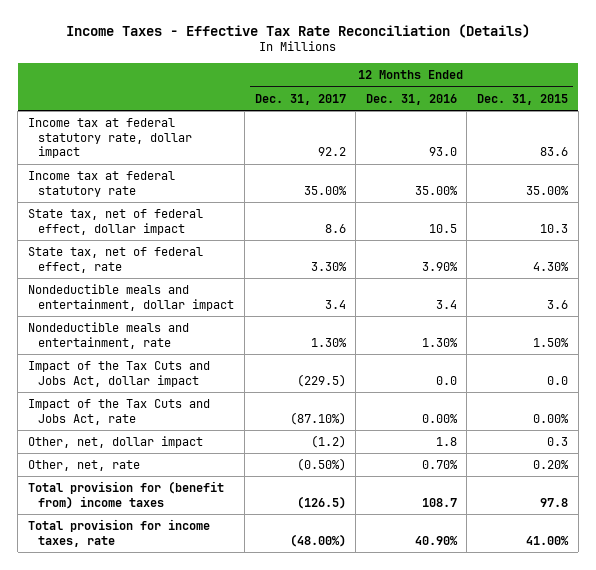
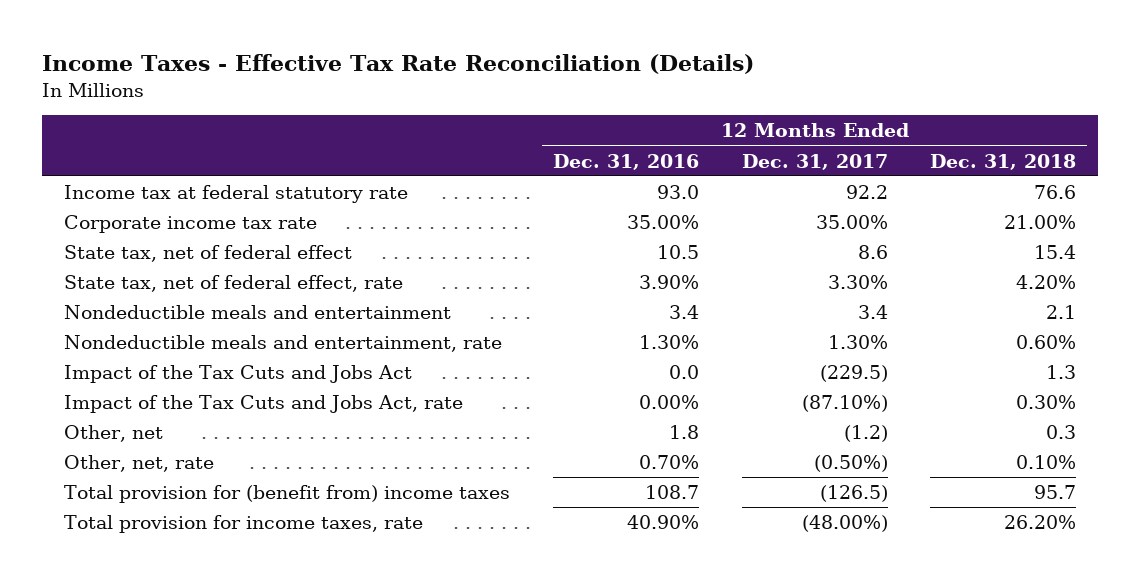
[476,93,568,105] Dec. 31, 2015 -> none
none -> [930,153,1077,170] Dec. 31, 2018
[27,117,193,159] Income tax at federal statutory rate, dollar impact -> [63,184,408,203] Income tax at federal statutory rate
[27,170,175,197] Income tax at federal statutory rate -> [63,214,317,233] Corporate income tax rate
[27,208,203,235] State tax, net of federal effect, dollar impact -> [63,244,352,262] State tax, net of federal effect
[27,283,235,311] Nondeductible meals and entertainment, dollar impact -> [63,304,451,319] Nondeductible meals and entertainment
[27,360,210,387] Impact of the Tax Cuts and Jobs Act, dollar impact -> [63,364,412,383] Impact of the Tax Cuts and Jobs Act
[27,435,203,448] Other, net, dollar impact -> [63,424,163,442] Other, net

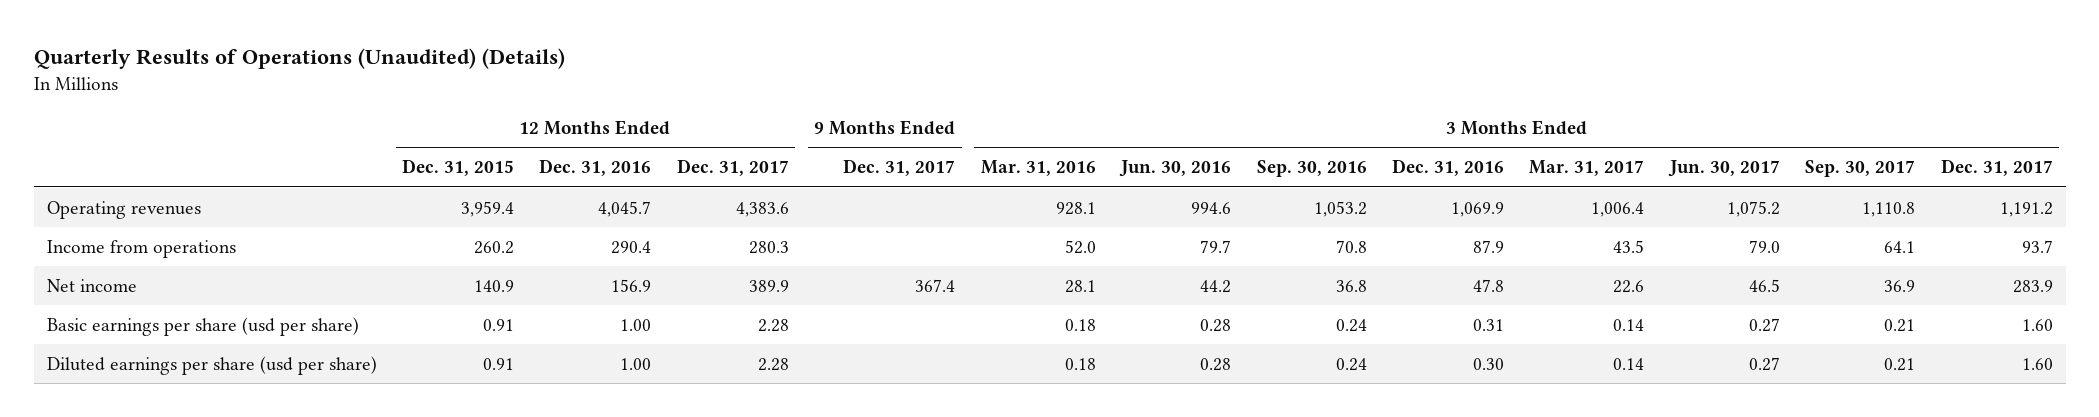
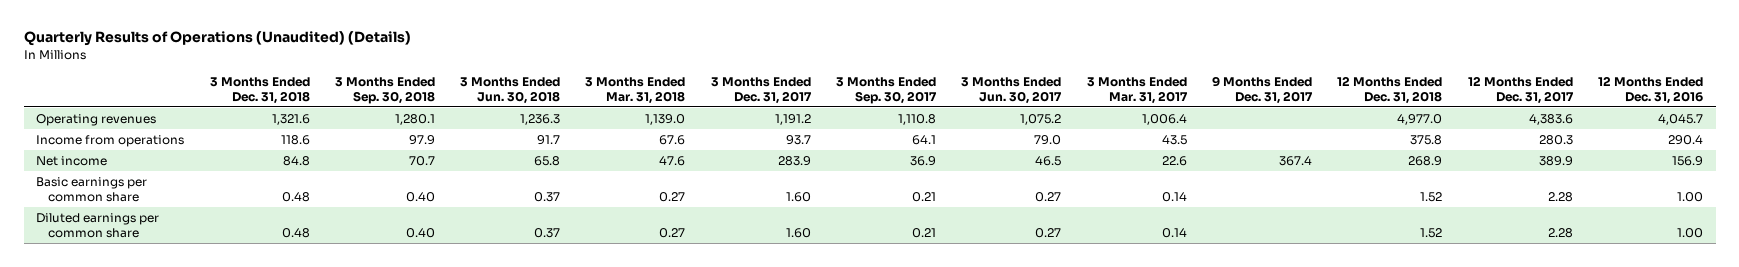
[402,159,515,177] Dec. 31, 2015 -> none
[980,160,1096,177] Mar. 31, 2016 -> none
[1119,160,1232,178] Jun. 30, 2016 -> none
[1256,160,1367,178] Sep. 30, 2016 -> none
[1392,159,1505,177] Dec. 31, 2016 -> none
none -> [209,76,310,104] 3 Months Ended Dec. 31, 2018
none -> [334,76,435,104] 3 Months Ended Sep. 30, 2018
none -> [460,76,561,104] 3 Months Ended Jun. 30, 2018
none -> [585,76,686,104] 3 Months Ended Mar. 31, 2018
none -> [1337,75,1443,104] 12 Months Ended Dec. 31, 2018
[46,316,359,336] Basic earnings per share (usd per share) -> [36,177,148,202] Basic earnings per common share
[46,355,377,375] Diluted earnings per share (usd per share) -> [36,213,160,238] Diluted earnings per common share

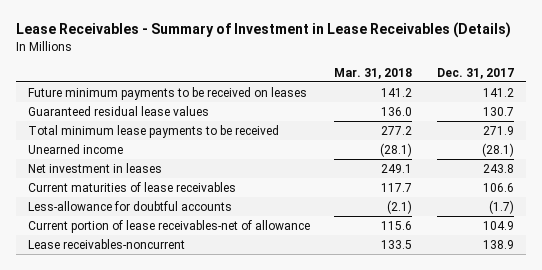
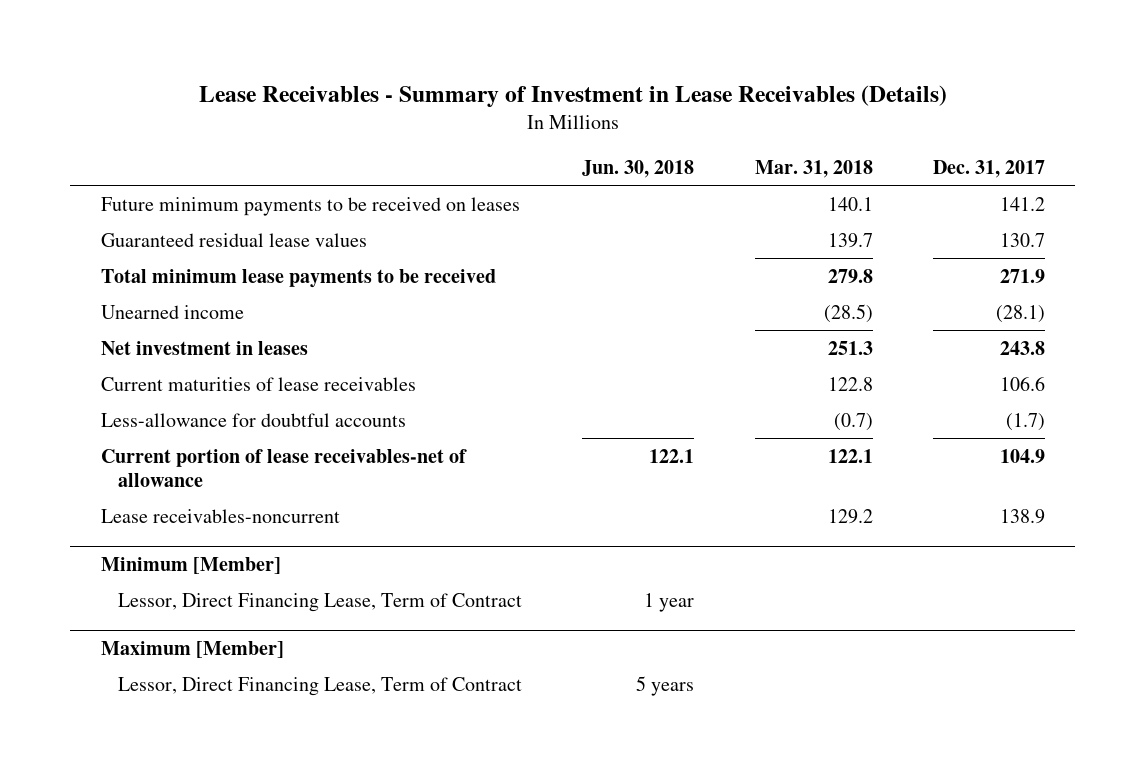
none -> [582,160,695,179] Jun. 30, 2018
[381,87,413,97] 141.2 -> [827,196,873,211] 140.1
[381,106,413,116] 136.0 -> [827,232,873,248] 139.7
[381,125,413,135] 277.2 -> [827,268,873,283] 279.8
[380,142,413,157] (28.1) -> [823,303,873,323] (28.5)
[381,163,413,173] 249.1 -> [827,340,873,355] 251.3
[381,182,413,192] 117.7 -> [827,376,873,391] 122.8
[387,199,413,214] (2.1) -> [833,412,873,431] (0.7)
[381,220,413,230] 115.6 -> [827,448,873,463] 122.1
[381,239,413,249] 133.5 -> [827,508,873,524] 129.2
none -> [100,556,281,574] Minimum [Member]
none -> [117,592,522,612] Lessor, Direct Financing Lease, Term of Contract
none -> [100,640,284,658] Maximum [Member]
none -> [117,676,522,696] Lessor, Direct Financing Lease, Term of Contract

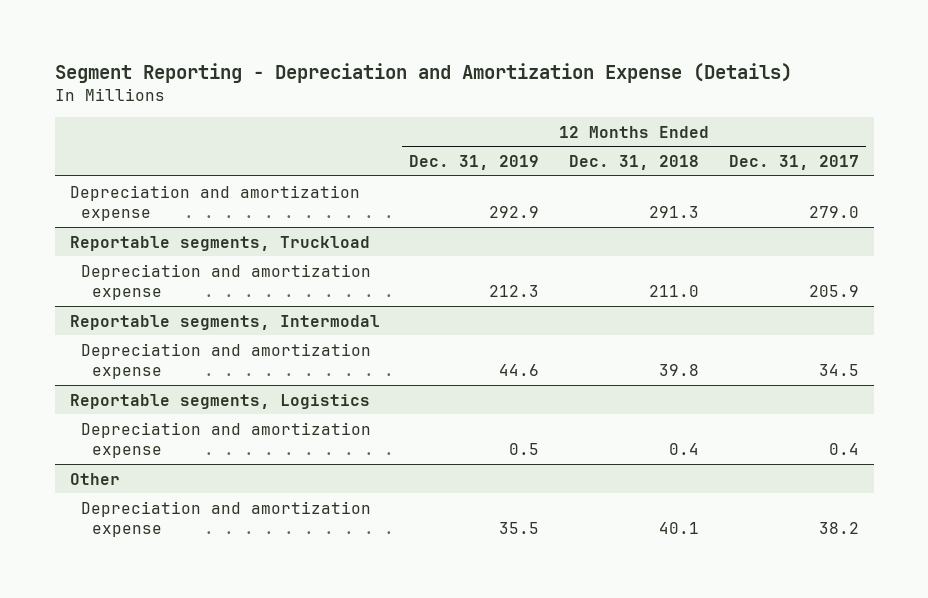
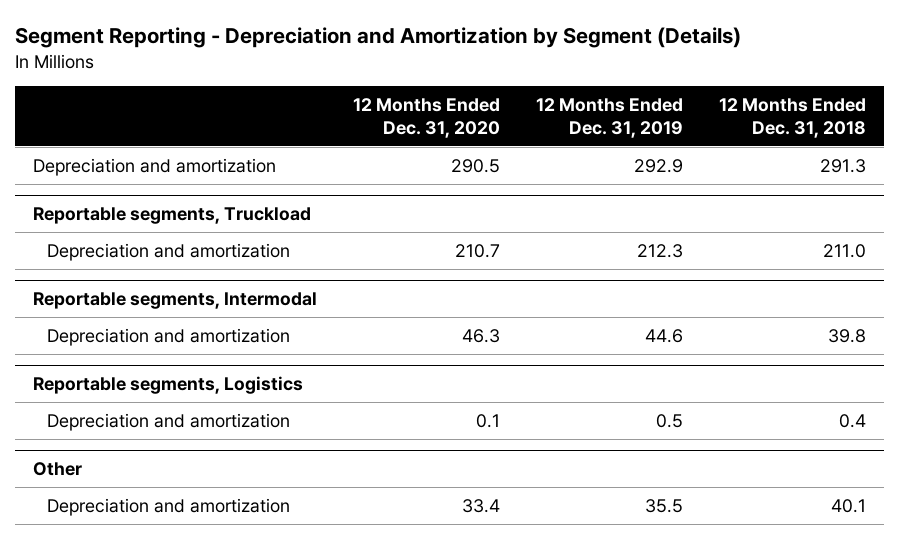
[54,63,792,84] Segment Reporting - Depreciation and Amortization Expense (Details) -> [14,27,741,49] Segment Reporting - Depreciation and Amortization by Segment (Details)
[728,154,859,170] Dec. 31, 2017 -> none
none -> [352,97,500,139] 12 Months Ended Dec. 31, 2020
[69,184,360,222] Depreciation and amortization expense -> [32,157,276,176] Depreciation and amortization
[80,263,371,301] Depreciation and amortization expense -> [47,242,291,261] Depreciation and amortization
[80,342,371,380] Depreciation and amortization expense -> [47,327,291,346] Depreciation and amortization
[80,421,371,459] Depreciation and amortization expense -> [47,412,291,431] Depreciation and amortization
[80,500,371,538] Depreciation and amortization expense -> [47,497,291,516] Depreciation and amortization

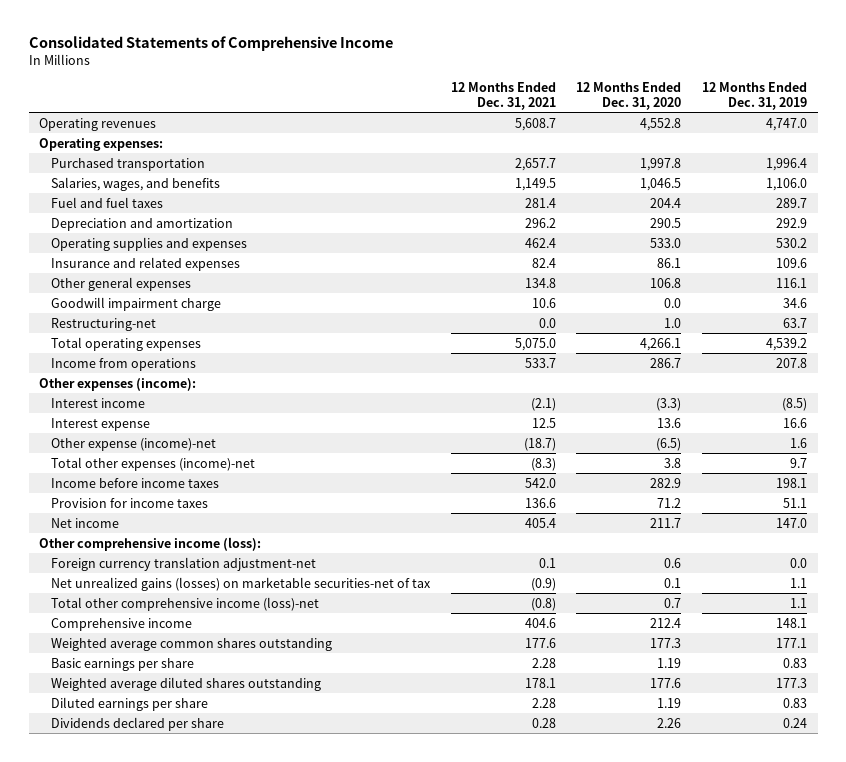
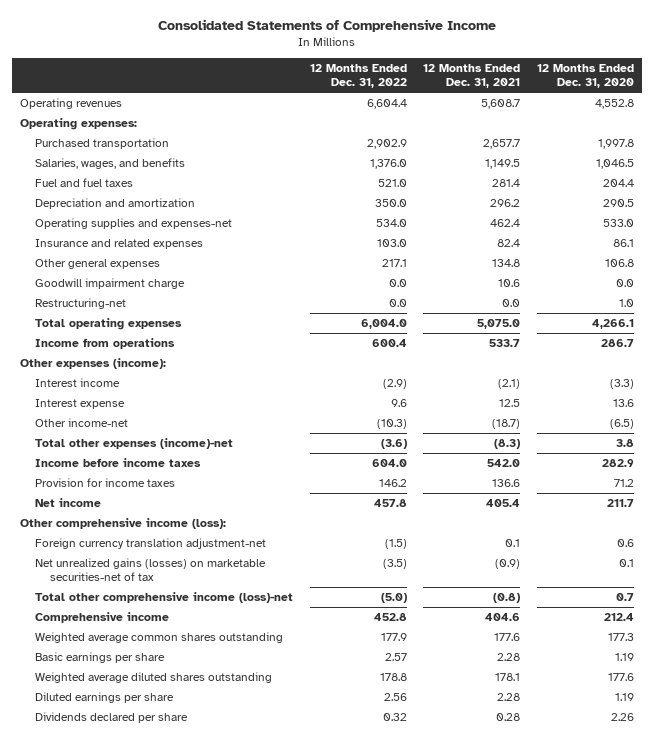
[702,82,808,110] 12 Months Ended Dec. 31, 2019 -> none
none -> [309,64,407,89] 12 Months Ended Dec. 31, 2022
[51,236,248,251] Operating supplies and expenses -> [35,218,233,230] Operating supplies and expenses-net
[51,437,217,451] Other expense (income)-net -> [35,418,129,428] Other income-net

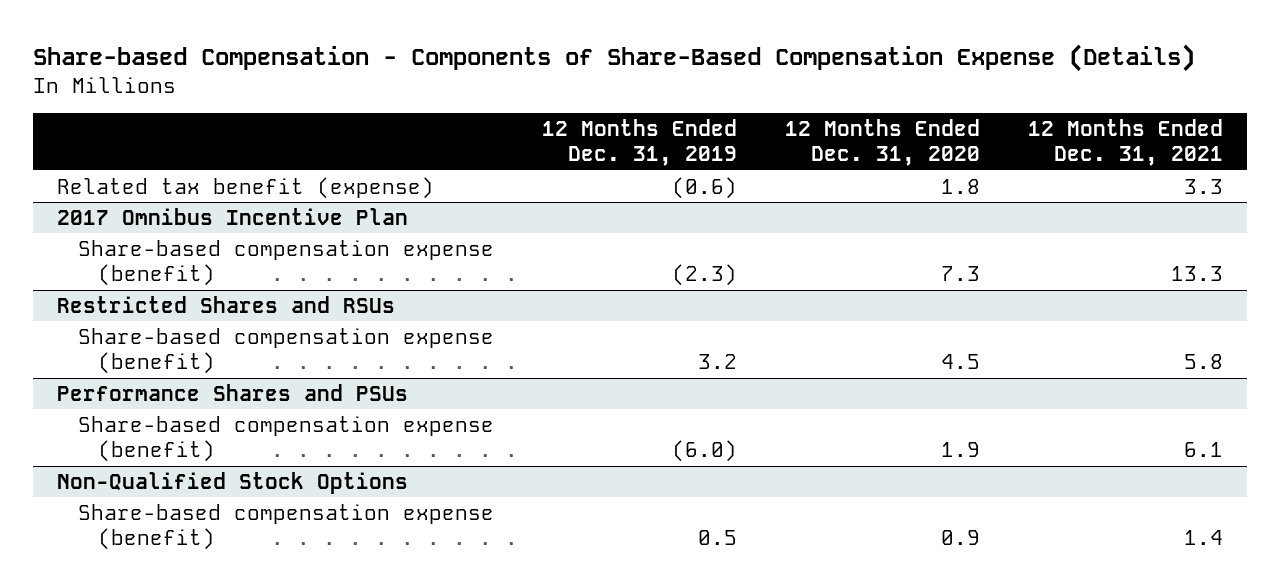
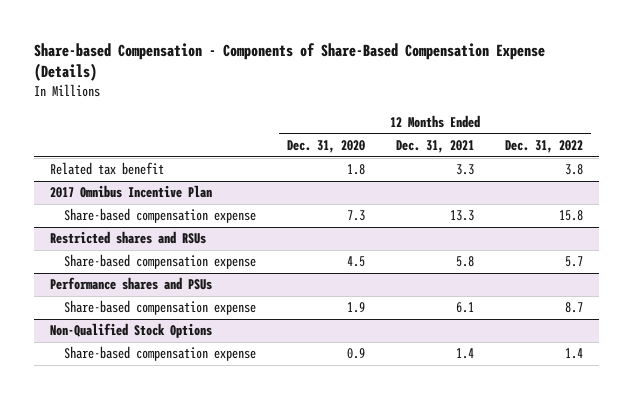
[541,118,737,167] 12 Months Ended Dec. 31, 2019 -> none
none -> [504,139,583,153] Dec. 31, 2022
[57,176,435,199] Related tax benefit (expense) -> [49,162,164,176] Related tax benefit
[77,239,494,287] Share-based compensation expense (benefit) -> [63,208,256,224] Share-based compensation expense
[57,295,396,313] Restricted Shares and RSUs -> [49,231,206,245] Restricted shares and RSUs
[77,327,494,375] Share-based compensation expense (benefit) -> [63,254,256,270] Share-based compensation expense
[57,383,409,401] Performance Shares and PSUs -> [49,277,212,291] Performance shares and PSUs
[77,415,494,463] Share-based compensation expense (benefit) -> [63,300,256,316] Share-based compensation expense
[77,503,494,551] Share-based compensation expense (benefit) -> [63,346,256,362] Share-based compensation expense

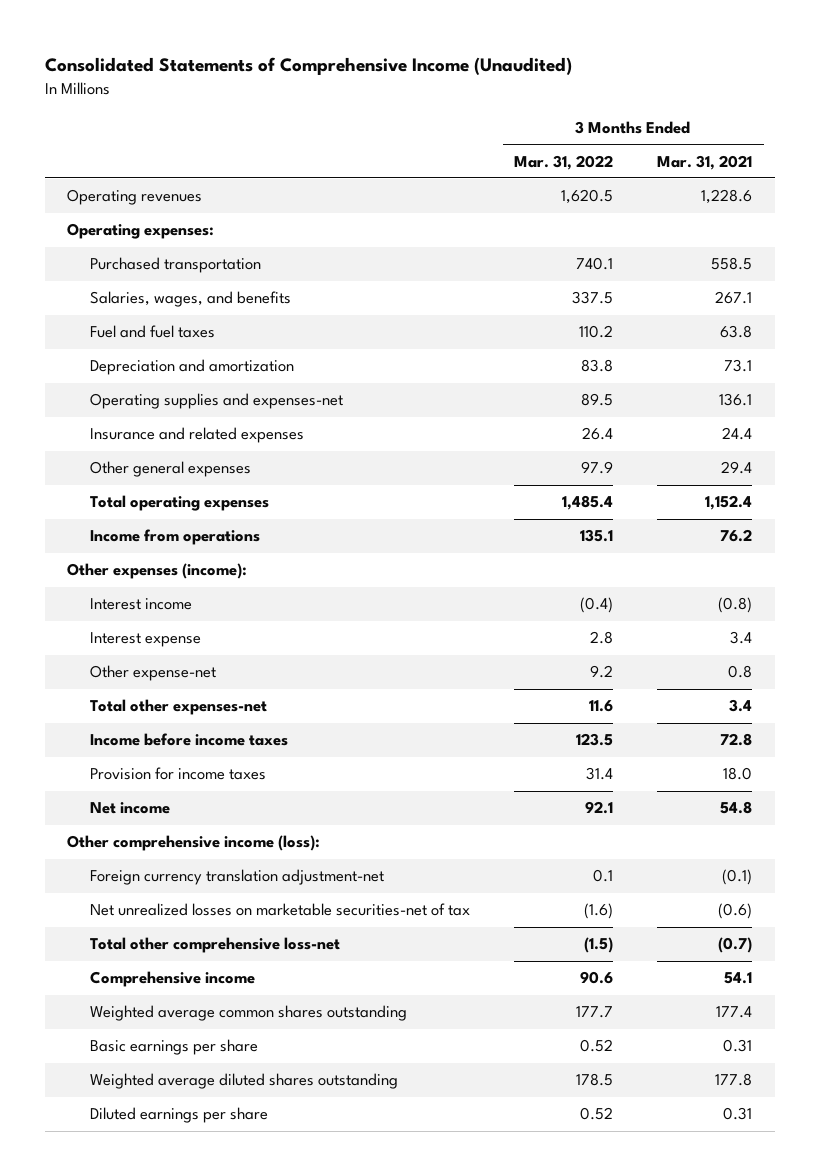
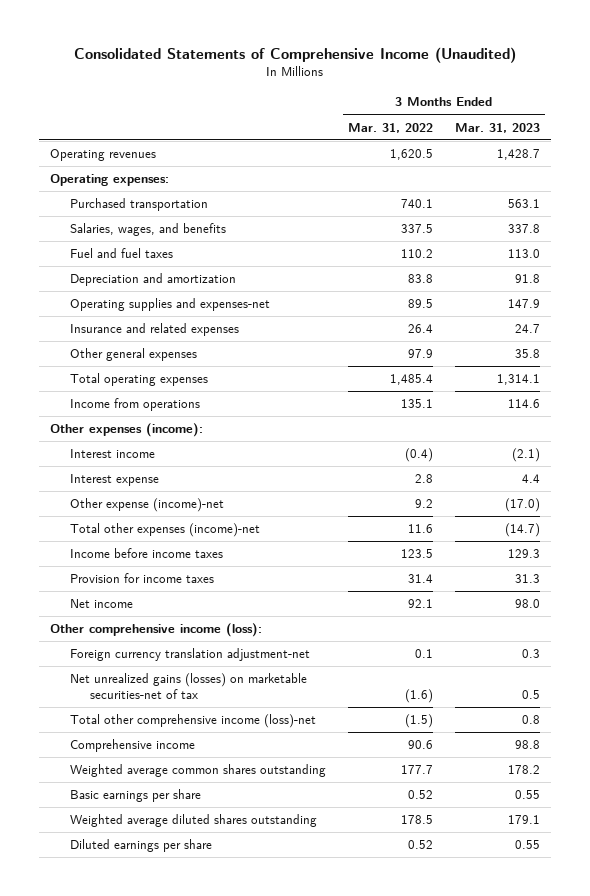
[657,154,753,170] Mar. 31, 2021 -> none
none -> [454,122,540,133] Mar. 31, 2023
[89,665,216,682] Other expense-net -> [70,498,225,513] Other expense (income)-net
[89,699,267,716] Total other expenses-net -> [70,523,261,538] Total other expenses (income)-net
[89,903,470,917] Net unrealized losses on marketable securities-net of tax -> [70,673,308,700] Net unrealized gains (losses) on marketable securities-net of tax
[89,937,340,954] Total other comprehensive loss-net -> [70,714,317,729] Total other comprehensive income (loss)-net

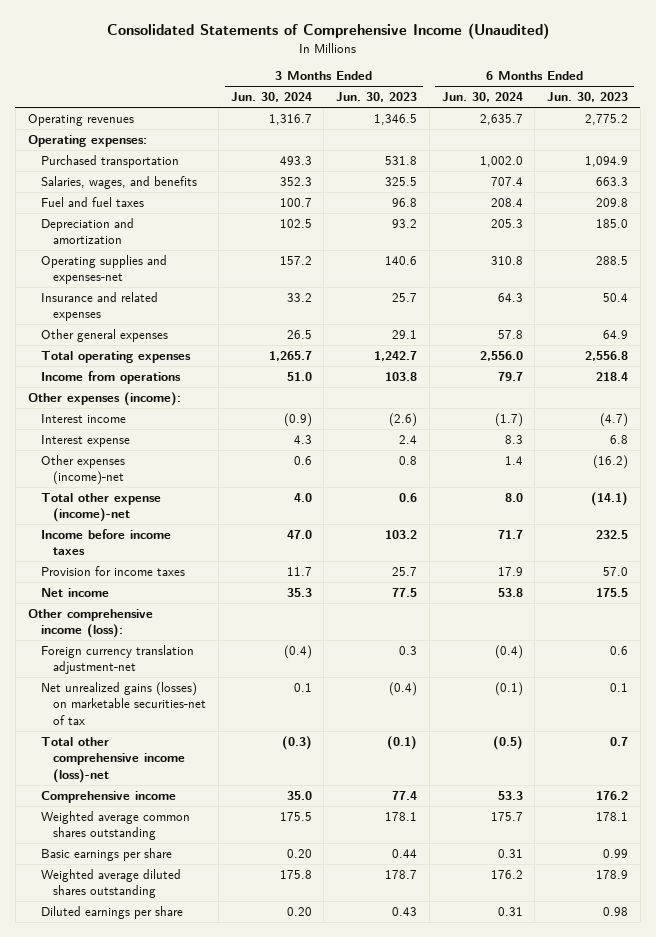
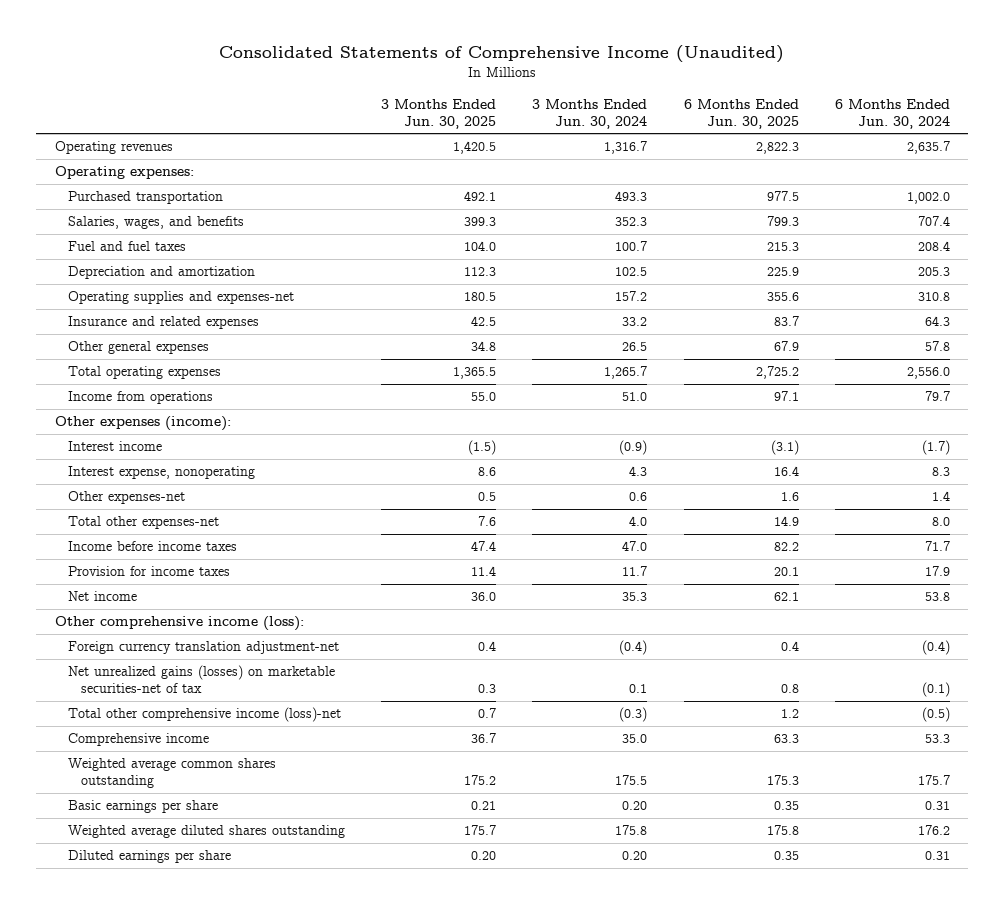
[336,92,418,103] Jun. 30, 2023 -> none
[547,92,629,103] Jun. 30, 2023 -> none
none -> [380,98,496,129] 3 Months Ended Jun. 30, 2025
none -> [683,98,799,129] 6 Months Ended Jun. 30, 2025
[40,434,130,447] Interest expense -> [67,466,255,480] Interest expense, nonoperating
[40,454,125,486] Other expenses (income)-net -> [67,491,185,505] Other expenses-net
[40,492,161,523] Total other expense (income)-net -> [67,516,219,530] Total other expenses-net

